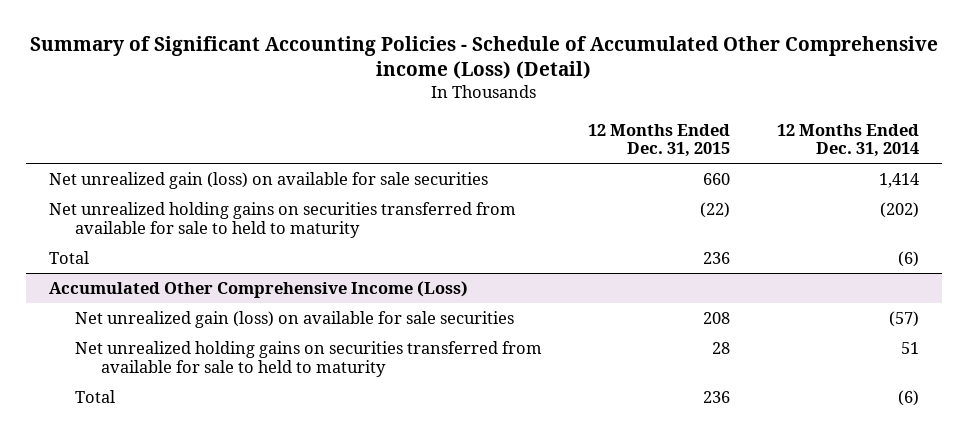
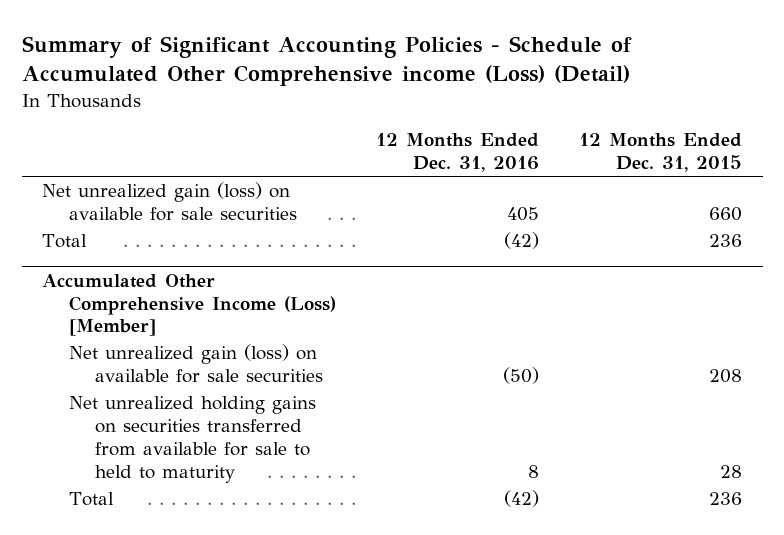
[776,123,919,158] 12 Months Ended Dec. 31, 2014 -> none
none -> [375,133,539,173] 12 Months Ended Dec. 31, 2016
[48,201,516,238] Net unrealized holding gains on securities transferred from available for sale to held to maturity -> none
[48,280,468,298] Accumulated Other Comprehensive Income (Loss) -> [42,273,336,337] Accumulated Other Comprehensive Income (Loss) [Member]

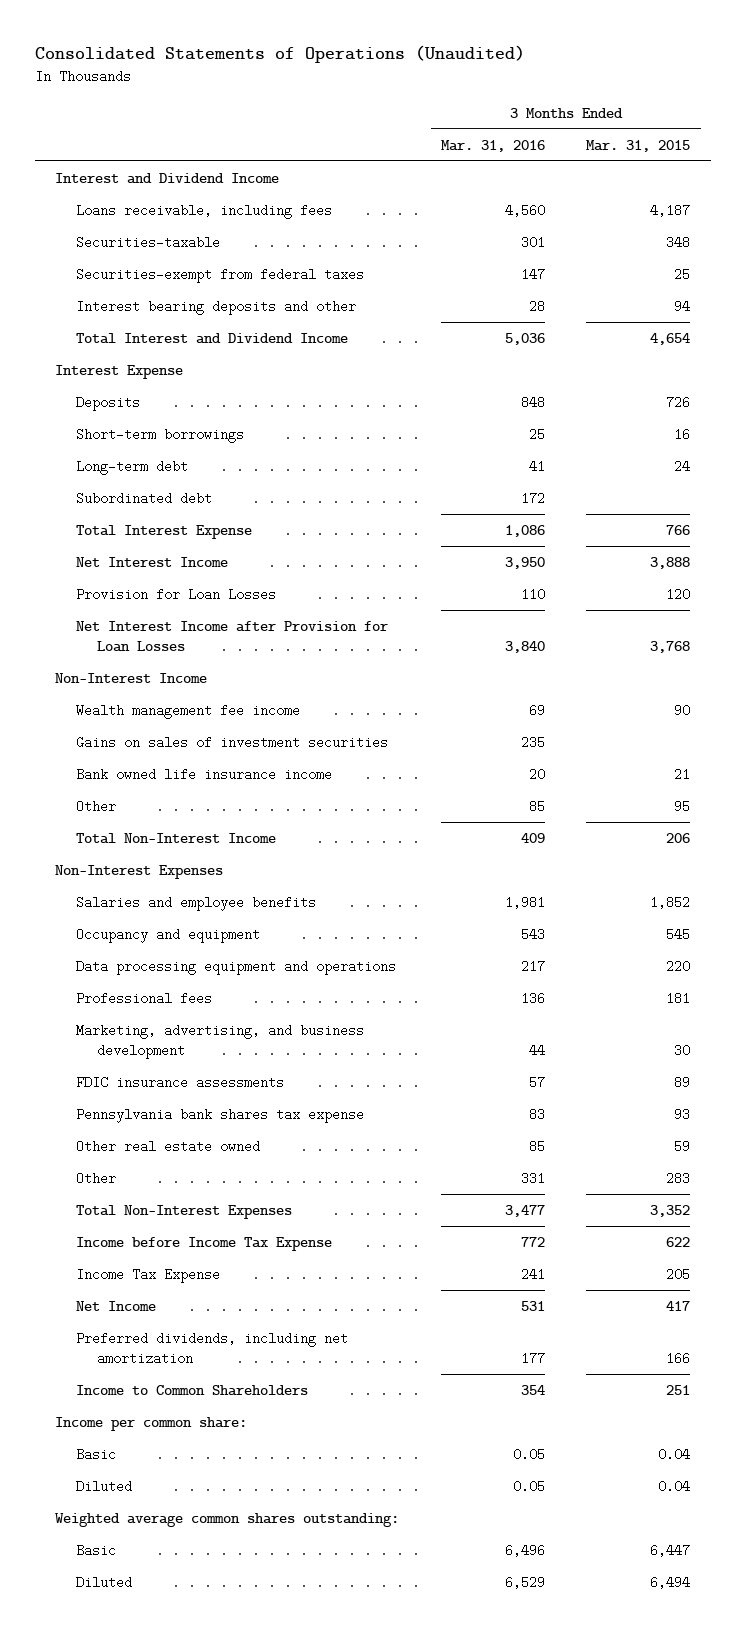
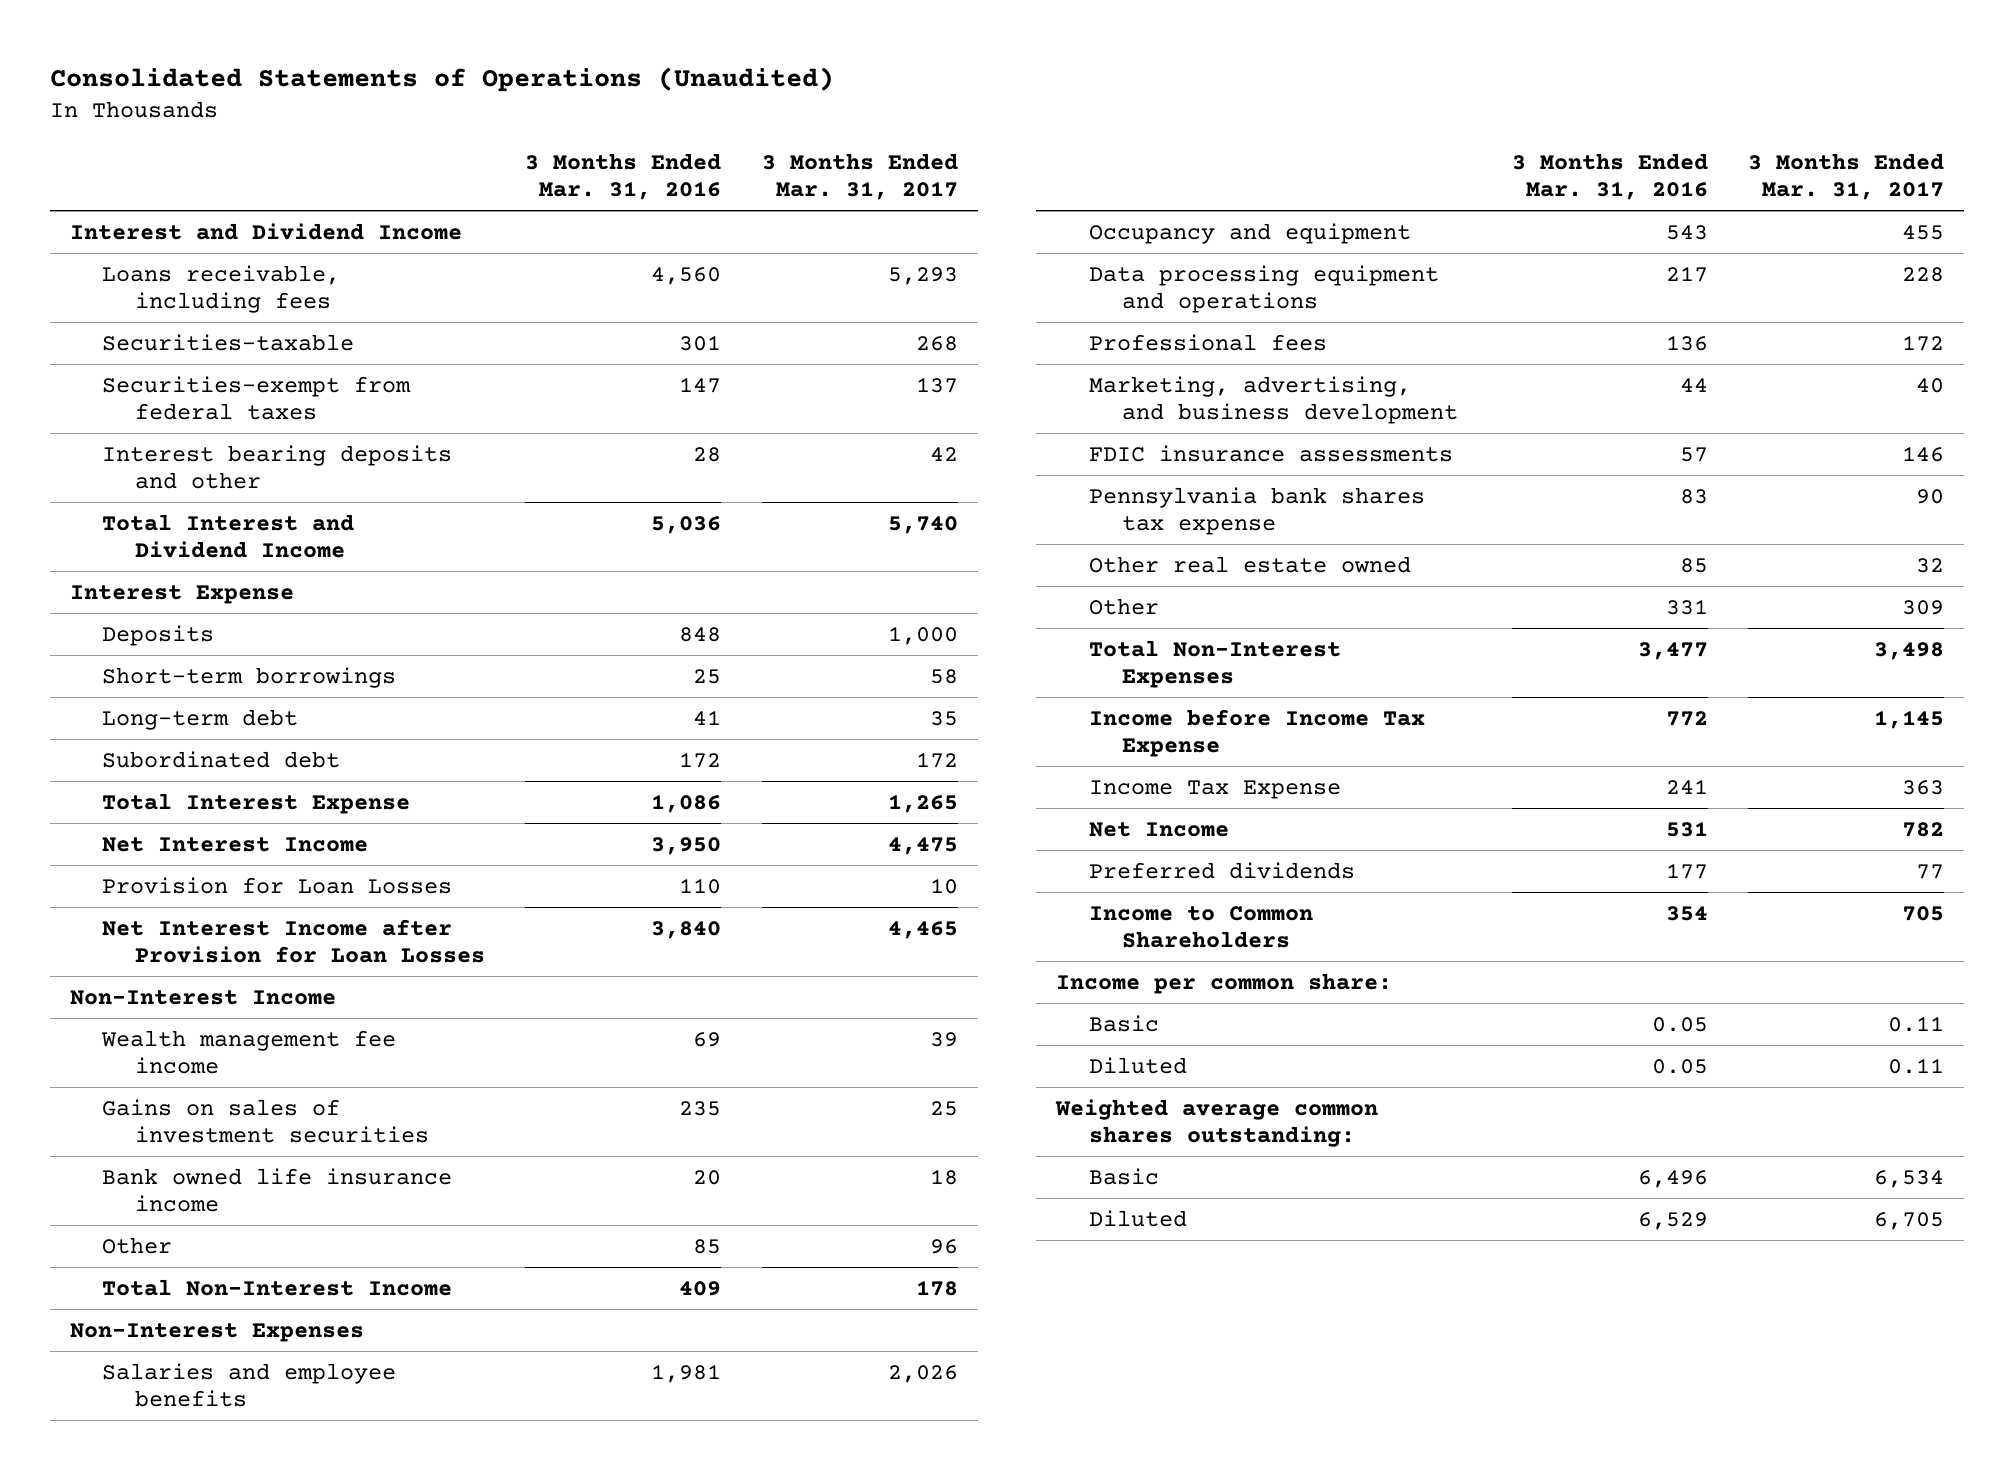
[586,139,691,152] Mar. 31, 2015 -> none
none -> [761,152,958,200] 3 Months Ended Mar. 31, 2017
[76,1331,349,1365] Preferred dividends, including net amortization -> [1088,861,1355,879] Preferred dividends

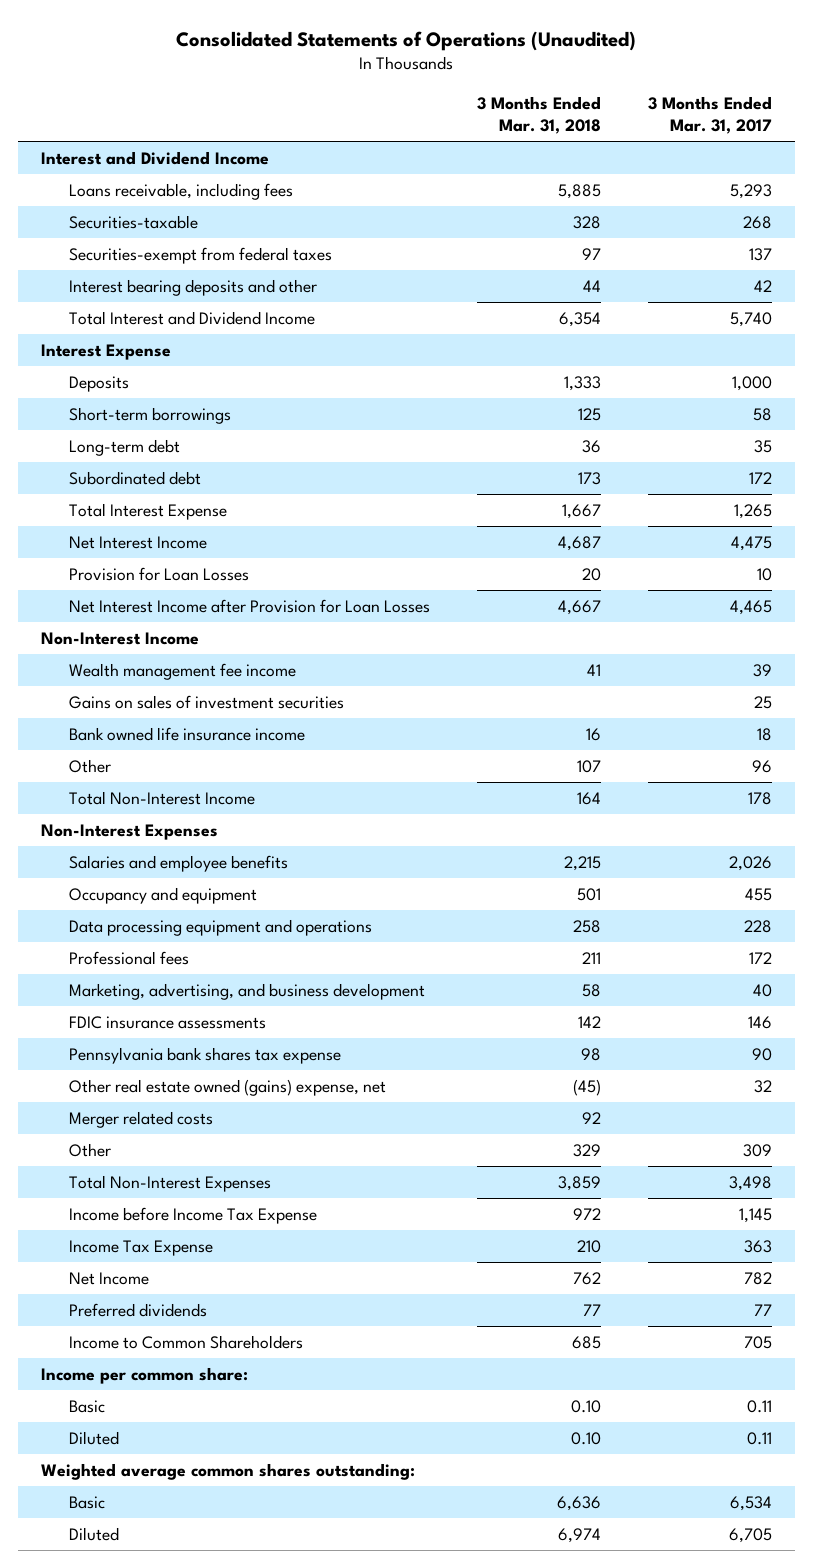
[525,152,722,200] 3 Months Ended Mar. 31, 2016 -> none
none -> [476,95,601,135] 3 Months Ended Mar. 31, 2018
[1088,555,1411,573] Other real estate owned -> [68,1078,386,1096] Other real estate owned (gains) expense, net
none -> [68,1110,213,1128] Merger related costs

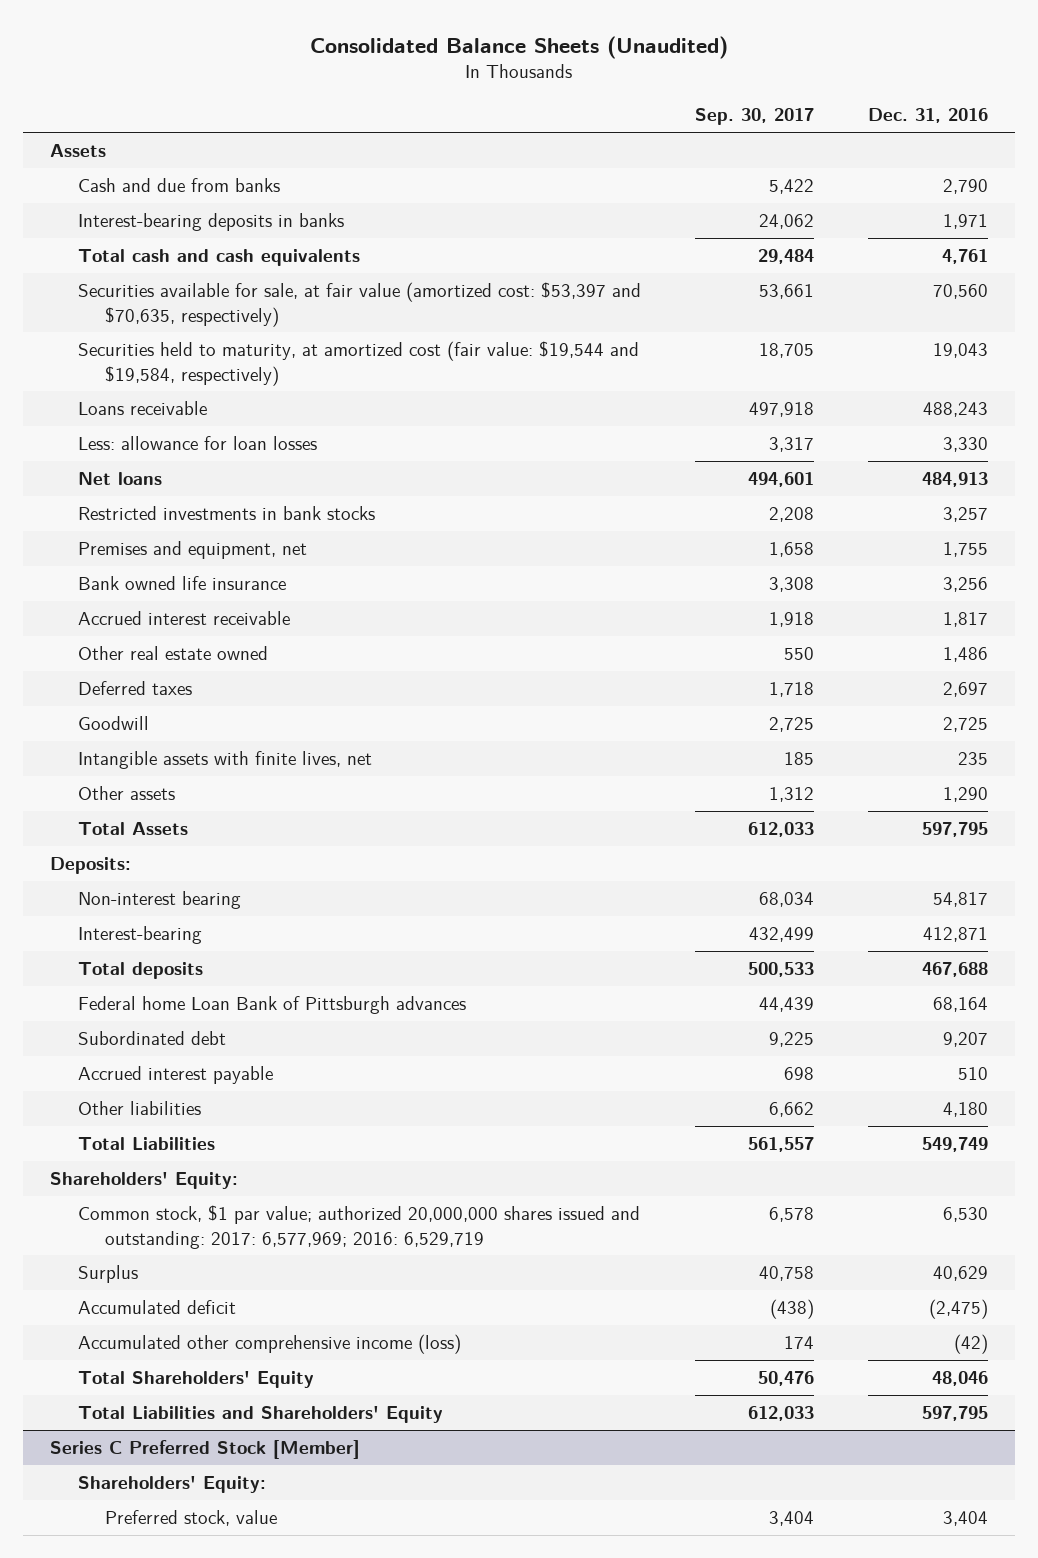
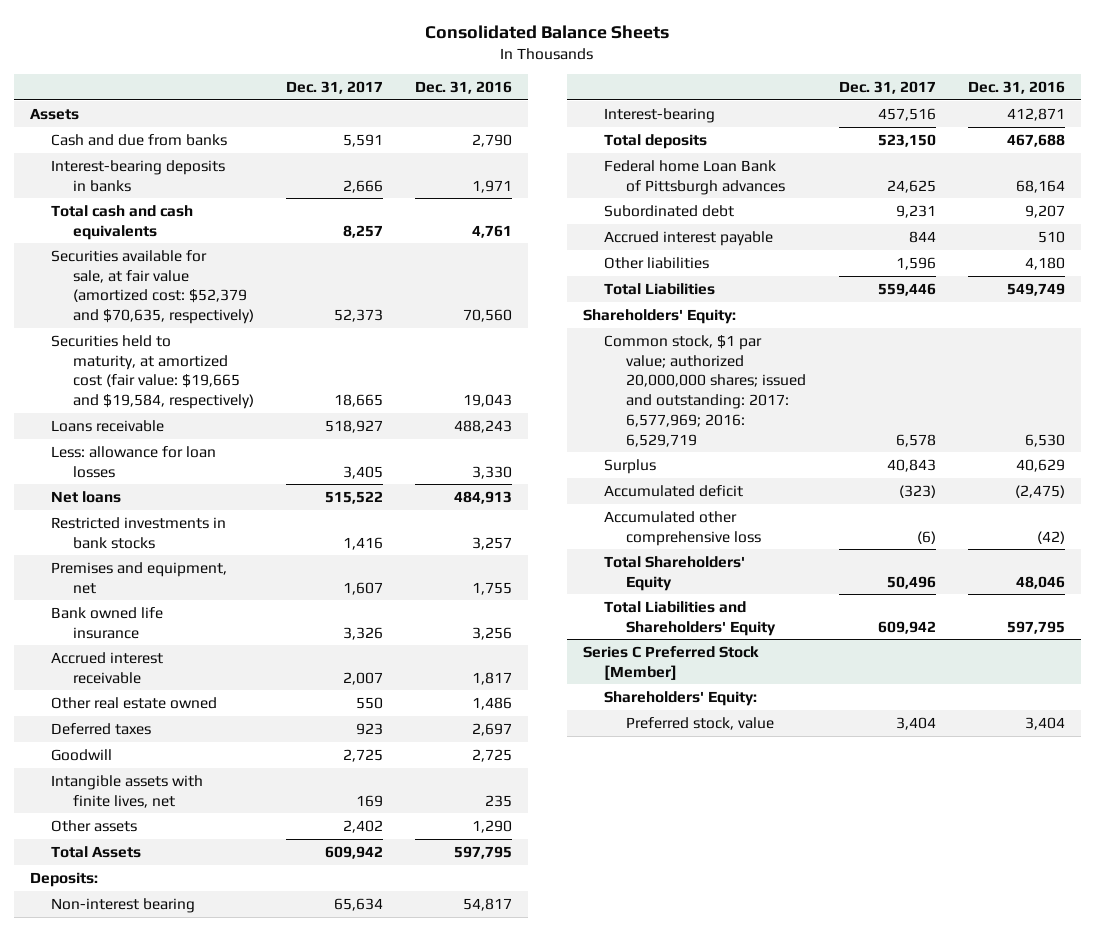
[310,35,729,59] Consolidated Balance Sheets (Unaudited) -> [425,24,670,39] Consolidated Balance Sheets
[694,108,814,126] Sep. 30, 2017 -> none
none -> [285,80,383,94] Dec. 31, 2017
[77,282,641,327] Securities available for sale, at fair value (amortized cost: $53,397 and $70,635, respectively) -> [51,249,254,325] Securities available for sale, at fair value (amortized cost: $52,379 and $70,635, respectively)
[77,341,639,386] Securities held to maturity, at amortized cost (fair value: $19,544 and $19,584, respectively) -> [51,334,254,410] Securities held to maturity, at amortized cost (fair value: $19,665 and $19,584, respectively)
[77,1205,640,1249] Common stock, $1 par value; authorized 20,000,000 shares issued and outstanding: 2017: 6,577,969; 2016: 6,529,719 -> [604,334,806,447] Common stock, $1 par value; authorized 20,000,000 shares; issued and outstanding: 2017: 6,577,969; 2016: 6,529,719
[77,1334,461,1355] Accumulated other comprehensive income (loss) -> [604,510,761,546] Accumulated other comprehensive loss

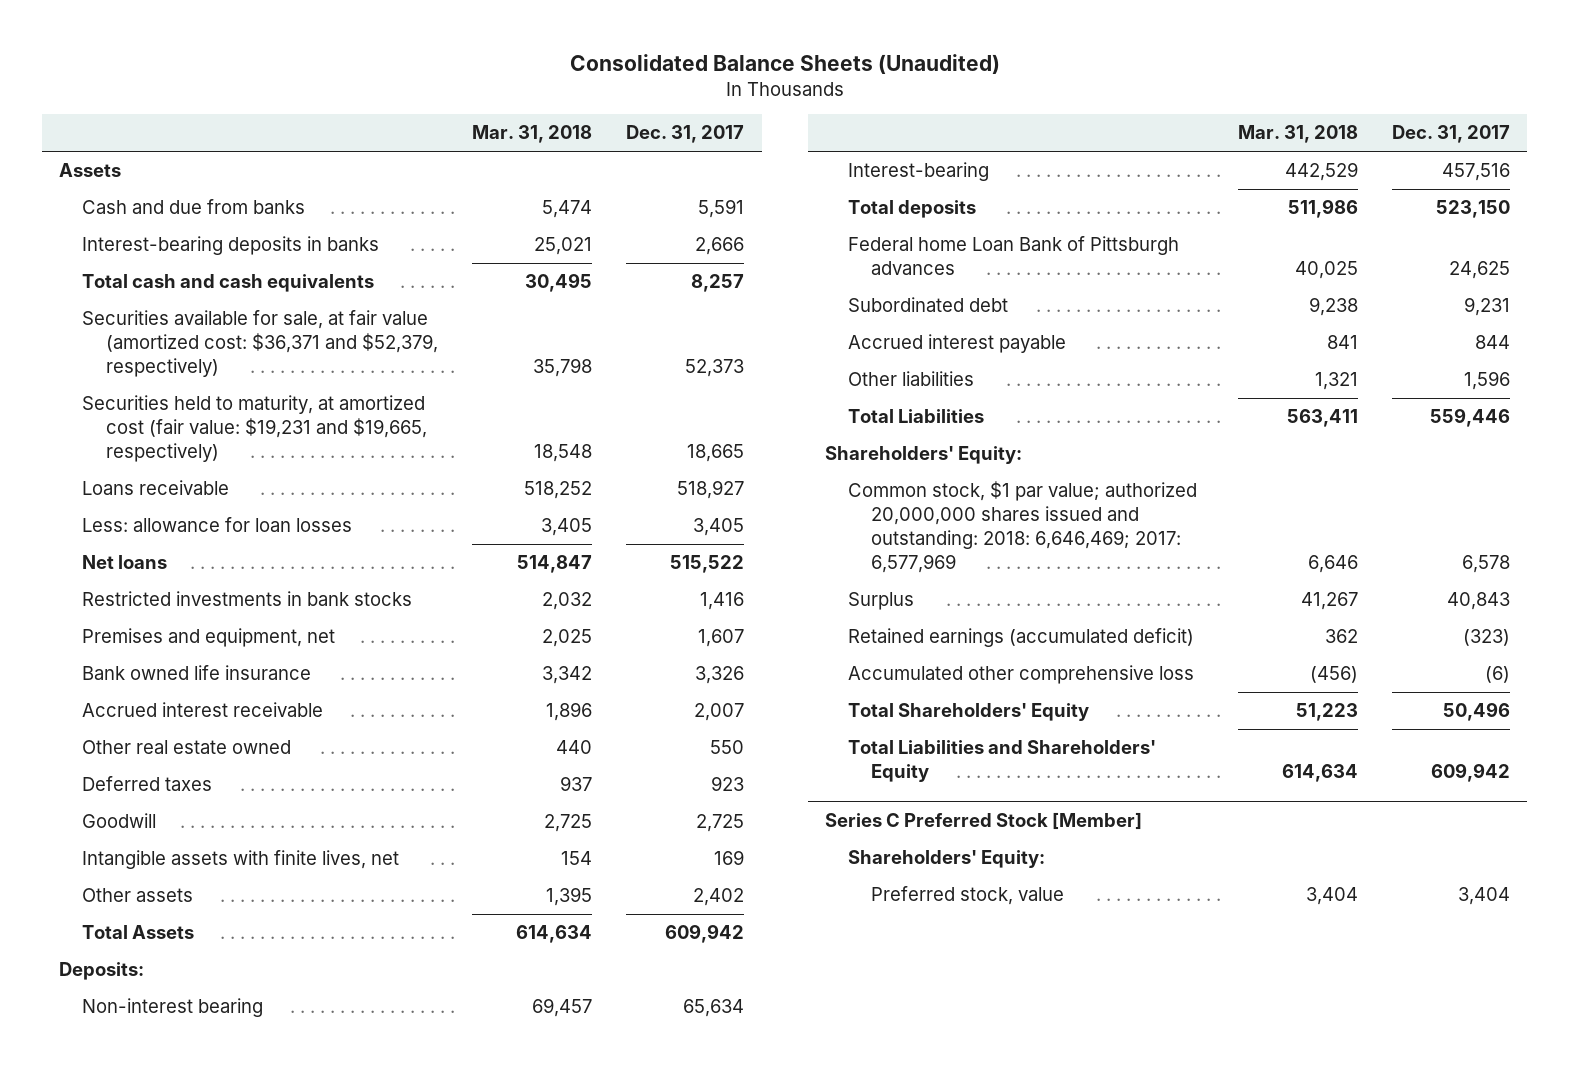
[425,24,670,39] Consolidated Balance Sheets -> [569,53,1000,74] Consolidated Balance Sheets (Unaudited)
[414,80,512,94] Dec. 31, 2016 -> none
none -> [472,125,593,144] Mar. 31, 2018
[51,249,254,325] Securities available for sale, at fair value (amortized cost: $52,379 and $70,635, respectively) -> [82,310,438,378] Securities available for sale, at fair value (amortized cost: $36,371 and $52,379, respectively)
[51,334,254,410] Securities held to maturity, at amortized cost (fair value: $19,665 and $19,584, respectively) -> [82,395,427,463] Securities held to maturity, at amortized cost (fair value: $19,231 and $19,665, respectively)
[604,334,806,447] Common stock, $1 par value; authorized 20,000,000 shares; issued and outstanding: 2017: 6,577,969; 2016: 6,529,719 -> [848,481,1198,574] Common stock, $1 par value; authorized 20,000,000 shares issued and outstanding: 2018: 6,646,469; 2017: 6,577,969
[604,484,744,497] Accumulated deficit -> [848,628,1195,648] Retained earnings (accumulated deficit)

